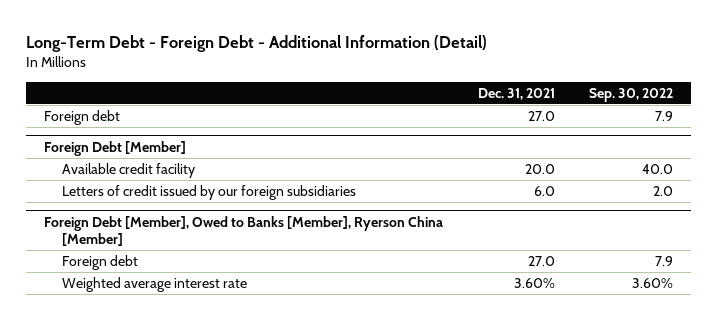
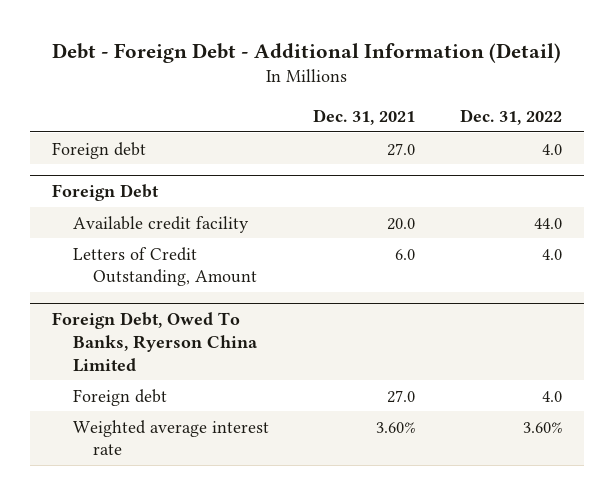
[26,35,488,53] Long-Term Debt - Foreign Debt - Additional Information (Detail) -> [51,42,561,63] Debt - Foreign Debt - Additional Information (Detail)
[589,87,674,102] Sep. 30, 2022 -> none
none -> [459,109,562,126] Dec. 31, 2022
[43,140,186,156] Foreign Debt [Member] -> [52,183,160,201] Foreign Debt
[62,185,357,201] Letters of credit issued by our foreign subsidiaries -> [72,246,257,287] Letters of Credit Outstanding, Amount
[43,215,443,247] Foreign Debt [Member], Owed to Banks [Member], Ryerson China [Member] -> [52,311,258,372] Foreign Debt, Owed To Banks, Ryerson China Limited

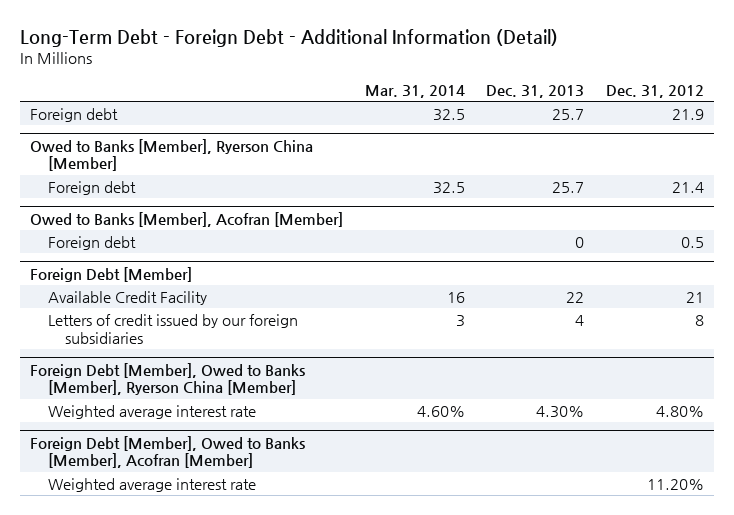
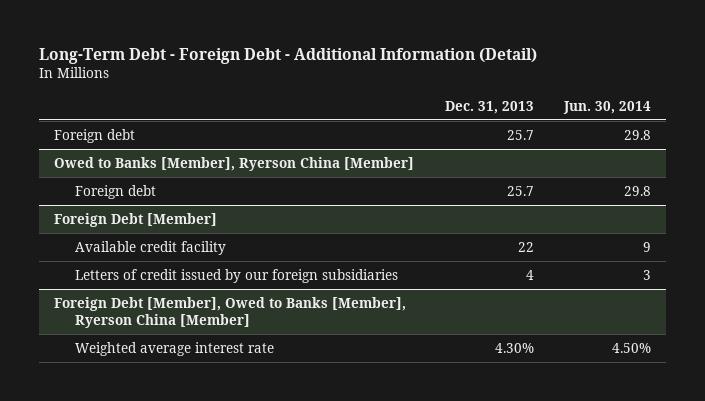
[364,85,465,99] Mar. 31, 2014 -> none
[605,85,704,99] Dec. 31, 2012 -> none
none -> [563,100,652,114] Jun. 30, 2014
[30,211,344,227] Owed to Banks [Member], Acofran [Member] -> none
[47,235,136,250] Foreign debt -> none
[47,290,207,305] Available Credit Facility -> [74,240,226,255] Available credit facility
[30,435,306,469] Foreign Debt [Member], Owed to Banks [Member], Acofran [Member] -> none
[47,477,256,492] Weighted average interest rate -> none

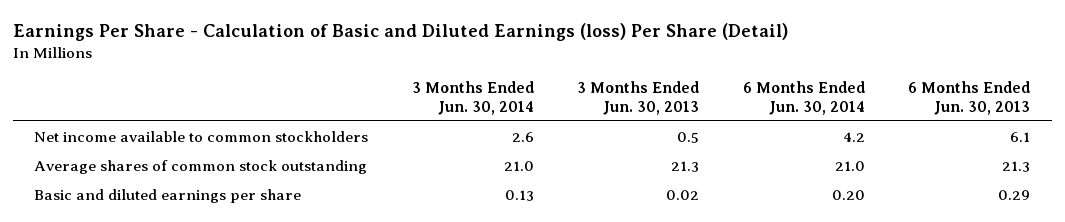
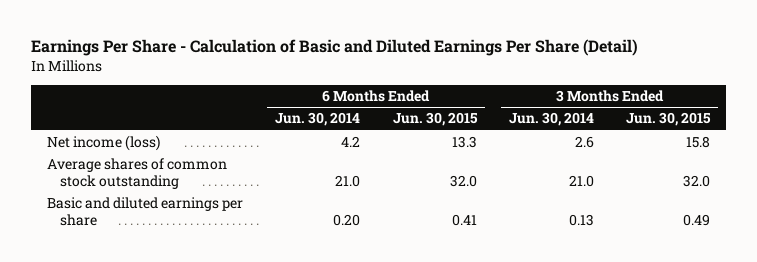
[12,22,788,41] Earnings Per Share - Calculation of Basic and Diluted Earnings (loss) Per Share (Detail) -> [30,39,638,57] Earnings Per Share - Calculation of Basic and Diluted Earnings Per Share (Detail)
[577,81,700,115] 3 Months Ended Jun. 30, 2013 -> none
[908,81,1031,115] 6 Months Ended Jun. 30, 2013 -> none
none -> [392,112,478,127] Jun. 30, 2015
none -> [626,112,712,127] Jun. 30, 2015
[34,130,369,142] Net income available to common stockholders -> [47,135,161,152] Net income (loss)

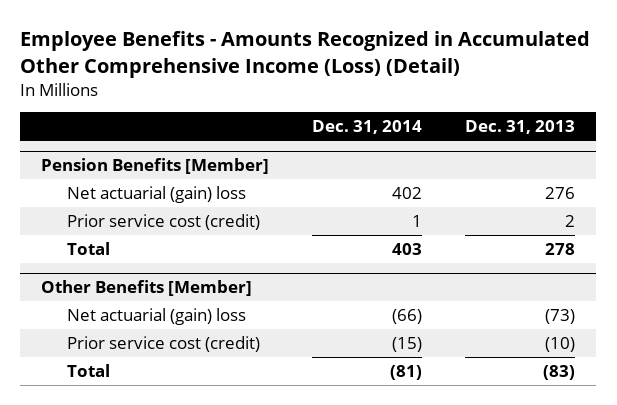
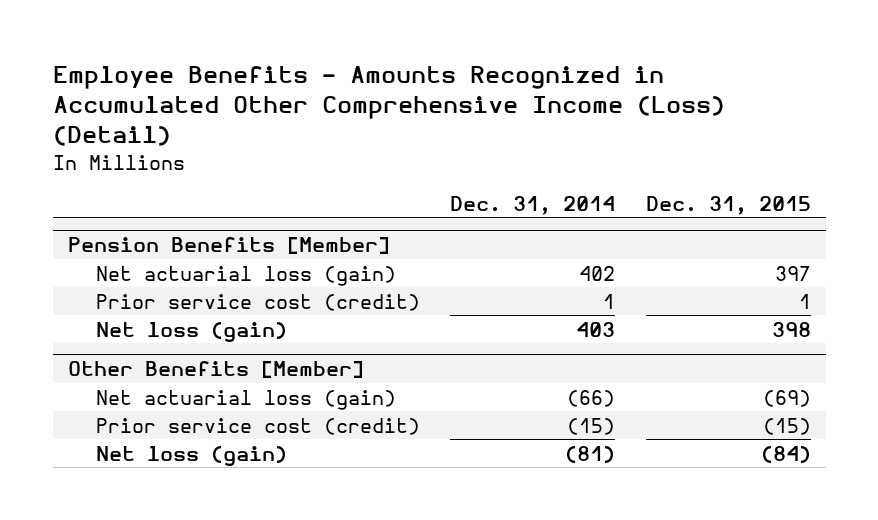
[465,120,576,135] Dec. 31, 2013 -> none
none -> [645,195,811,215] Dec. 31, 2015
[67,185,247,203] Net actuarial (gain) loss -> [95,265,396,286] Net actuarial loss (gain)
[67,241,111,255] Total -> [95,321,287,342] Net loss (gain)
[67,307,247,325] Net actuarial (gain) loss -> [95,389,396,410] Net actuarial loss (gain)
[67,363,111,377] Total -> [95,445,287,466] Net loss (gain)

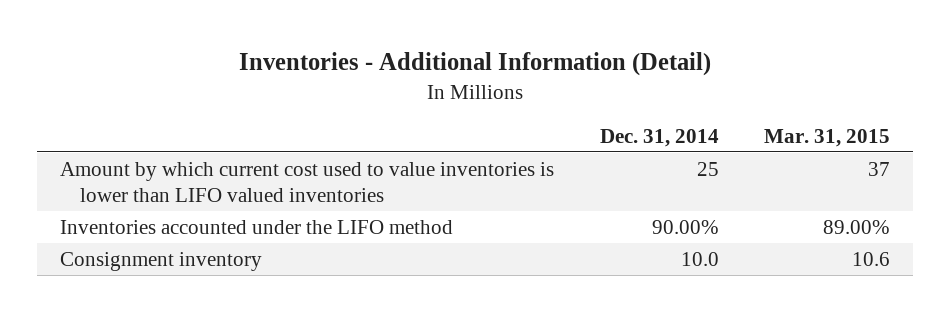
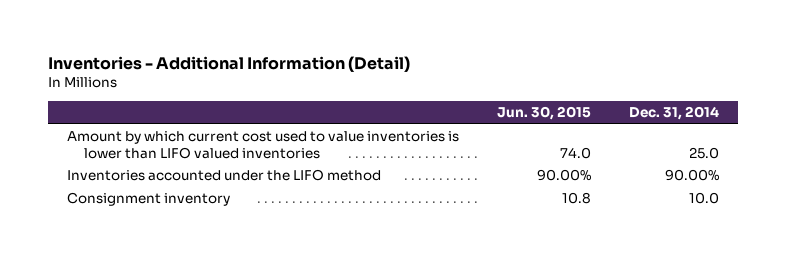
[764,128,891,147] Mar. 31, 2015 -> none
none -> [496,106,591,121] Jun. 30, 2015
[696,161,719,176] 25 -> [688,146,719,159] 25.0

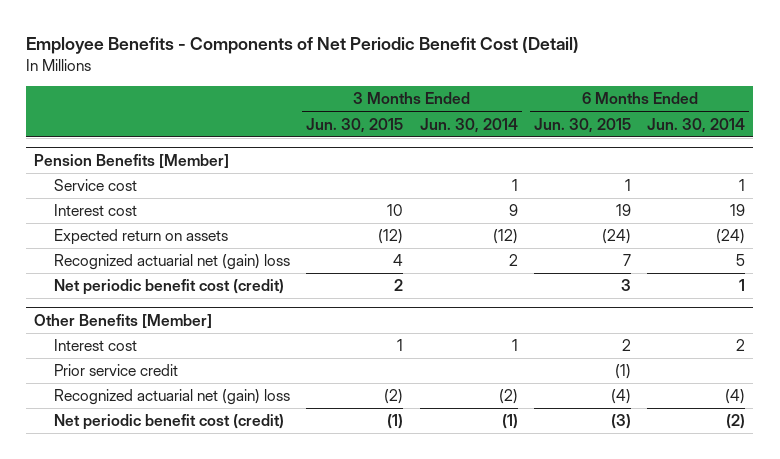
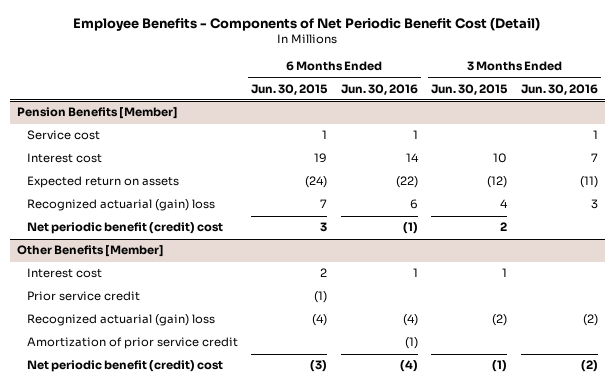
[419,117,518,133] Jun. 30, 2014 -> none
[647,117,746,133] Jun. 30, 2014 -> none
none -> [340,83,418,95] Jun. 30, 2016
none -> [521,83,599,95] Jun. 30, 2016
[54,254,291,271] Recognized actuarial net (gain) loss -> [26,199,215,212] Recognized actuarial (gain) loss
[54,279,285,296] Net periodic benefit cost (credit) -> [26,222,223,235] Net periodic benefit (credit) cost
[54,389,291,406] Recognized actuarial net (gain) loss -> [26,314,215,327] Recognized actuarial (gain) loss
none -> [26,337,238,350] Amortization of prior service credit
[54,414,285,431] Net periodic benefit cost (credit) -> [26,360,223,373] Net periodic benefit (credit) cost

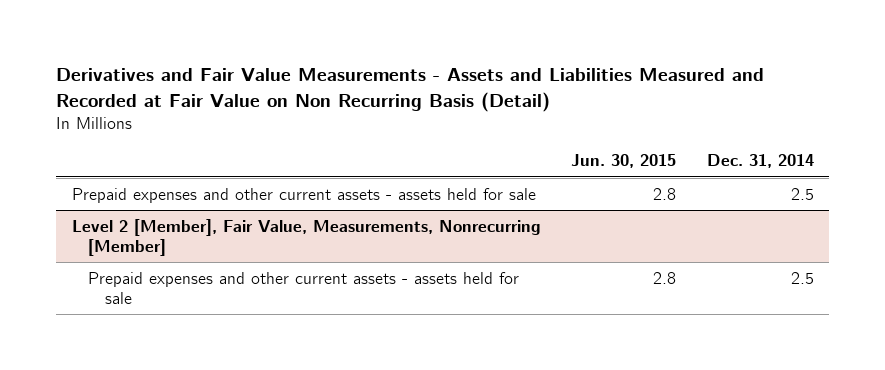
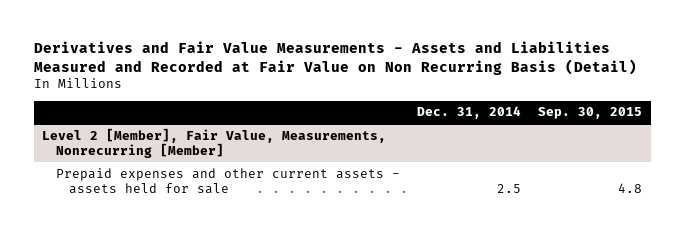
[571,154,677,169] Jun. 30, 2015 -> none
none -> [537,107,642,120] Sep. 30, 2015
[71,187,536,203] Prepaid expenses and other current assets - assets held for sale -> none

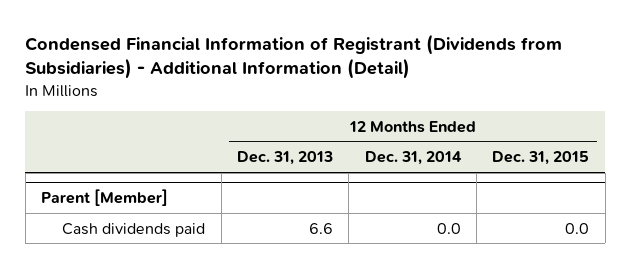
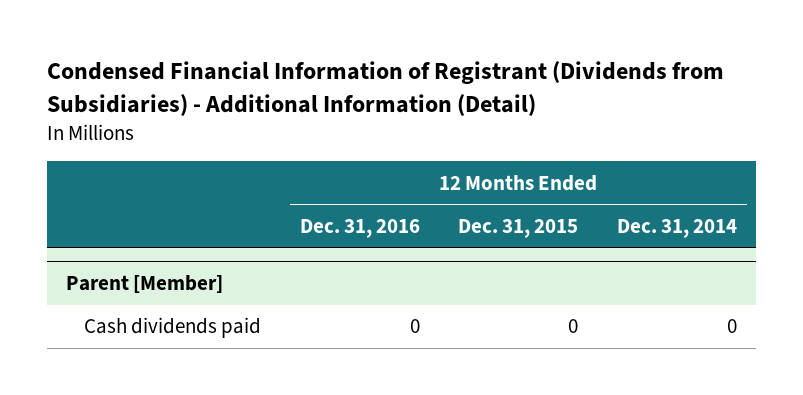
[236,151,333,166] Dec. 31, 2013 -> none
none -> [299,218,420,238] Dec. 31, 2016
[436,222,461,234] 0.0 -> [727,319,738,334] 0
[565,222,590,234] 0.0 -> [568,319,579,334] 0

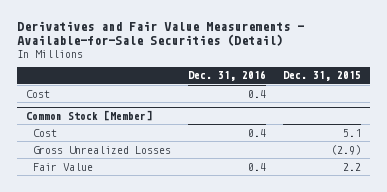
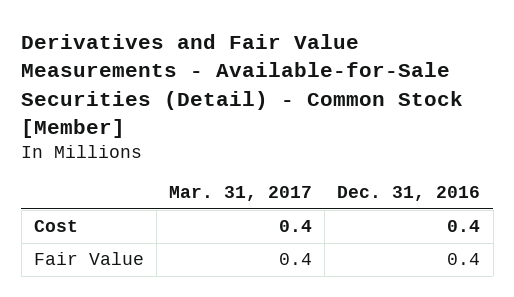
[16,21,304,47] Derivatives and Fair Value Measurements - Available-for-Sale Securities (Detail) -> [21,34,464,138] Derivatives and Fair Value Measurements - Available-for-Sale Securities (Detail) - Common Stock [Member]
[283,71,362,82] Dec. 31, 2015 -> none
none -> [169,186,313,202] Mar. 31, 2017
[25,110,152,122] Common Stock [Member] -> none
[32,128,57,137] Cost -> none
[32,145,171,154] Gross Unrealized Losses -> none

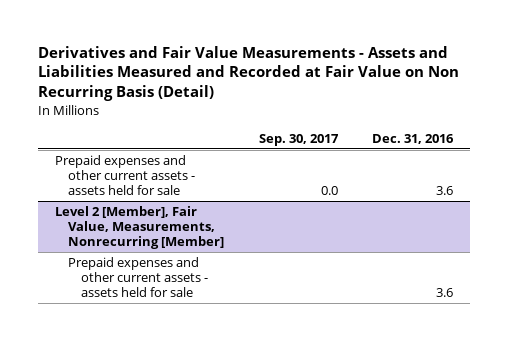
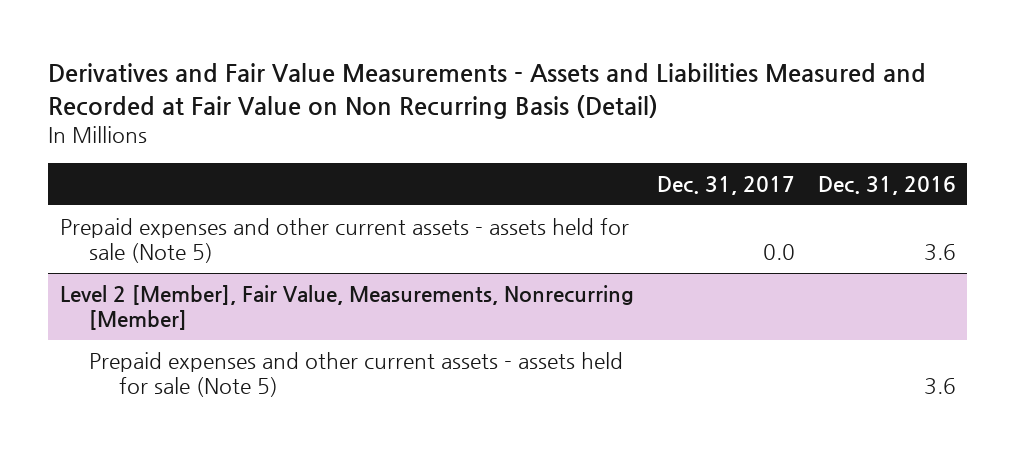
[258,133,339,146] Sep. 30, 2017 -> none
none -> [656,176,795,196] Dec. 31, 2017
[54,155,196,196] Prepaid expenses and other current assets - assets held for sale -> [59,218,629,264] Prepaid expenses and other current assets - assets held for sale (Note 5)
[68,257,209,298] Prepaid expenses and other current assets - assets held for sale -> [89,352,624,398] Prepaid expenses and other current assets - assets held for sale (Note 5)

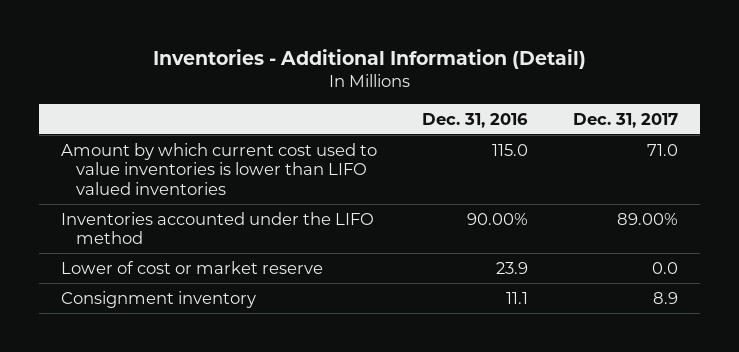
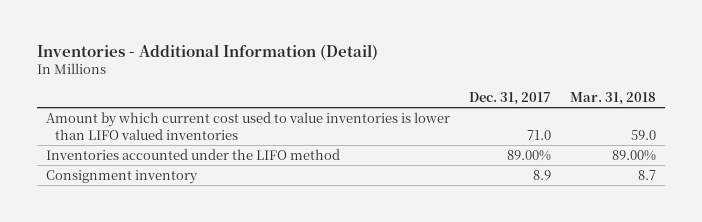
[422,112,529,128] Dec. 31, 2016 -> none
none -> [569,91,656,105] Mar. 31, 2018
[61,260,324,274] Lower of cost or market reserve -> none

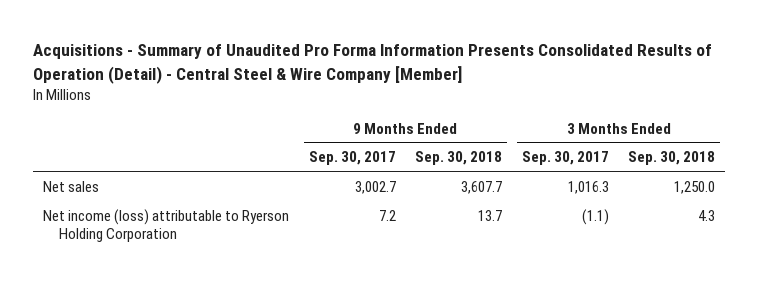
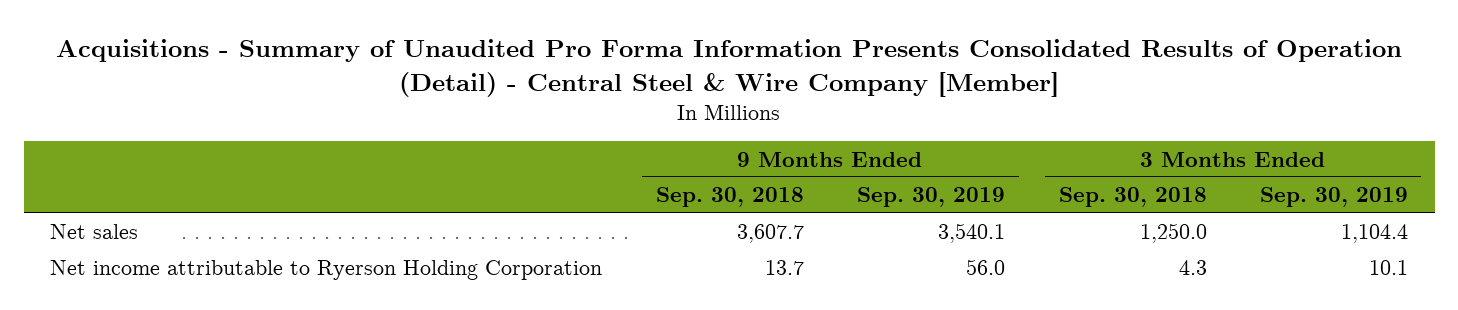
[308,151,396,166] Sep. 30, 2017 -> none
[521,151,609,166] Sep. 30, 2017 -> none
none -> [857,187,1006,208] Sep. 30, 2019
none -> [1259,187,1408,208] Sep. 30, 2019
[43,208,290,242] Net income (loss) attributable to Ryerson Holding Corporation -> [50,260,603,281] Net income attributable to Ryerson Holding Corporation

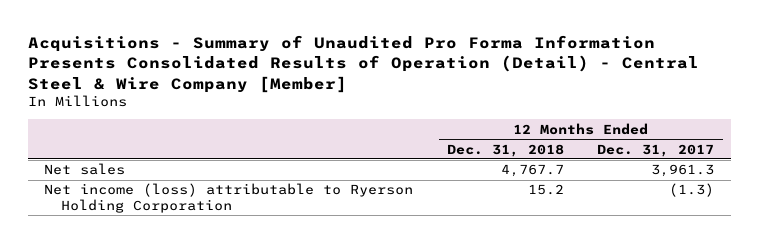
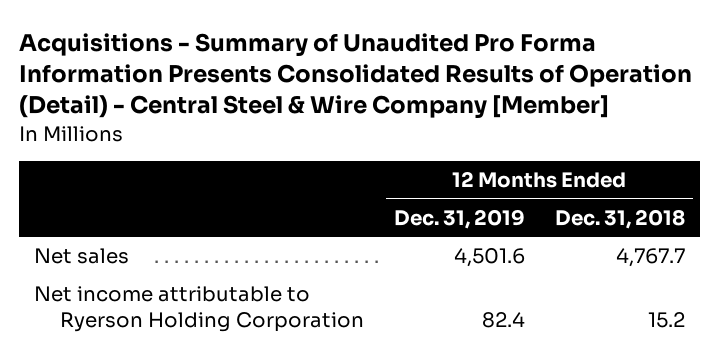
[597,143,715,157] Dec. 31, 2017 -> none
none -> [393,208,525,229] Dec. 31, 2019
[44,183,414,213] Net income (loss) attributable to Ryerson Holding Corporation -> [34,286,364,332] Net income attributable to Ryerson Holding Corporation

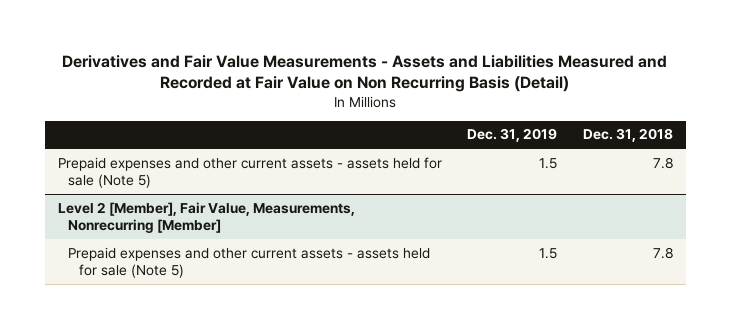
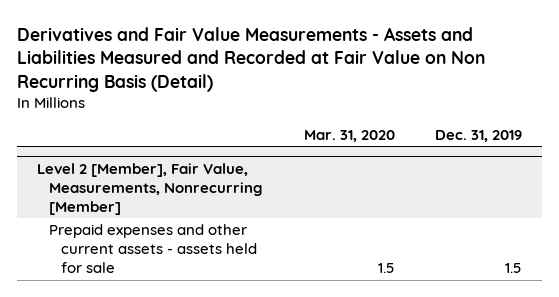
[582,128,673,143] Dec. 31, 2018 -> none
none -> [303,129,395,142] Mar. 31, 2020
[57,156,442,188] Prepaid expenses and other current assets - assets held for sale (Note 5) -> none
[68,246,431,278] Prepaid expenses and other current assets - assets held for sale (Note 5) -> [49,223,258,274] Prepaid expenses and other current assets - assets held for sale

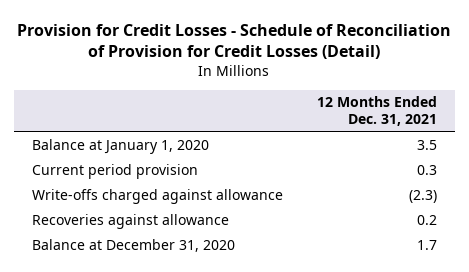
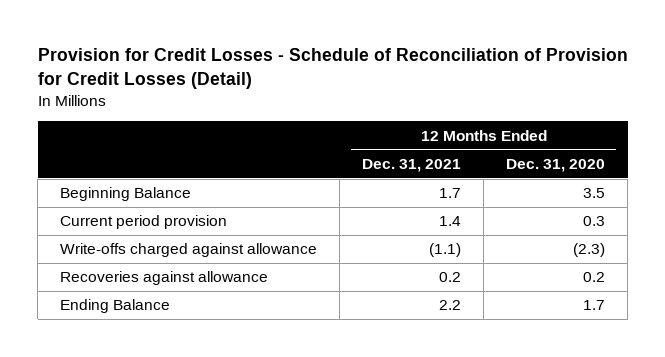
none -> [506,158,606,172] Dec. 31, 2020
[31,139,209,155] Balance at January 1, 2020 -> none
none -> [60,187,192,202] Beginning Balance
[417,165,438,176] 0.3 -> [439,216,462,227] 1.4
[409,190,438,204] (2.3) -> [429,243,462,258] (1.1)
[31,239,235,253] Balance at December 31, 2020 -> none
none -> [60,299,171,314] Ending Balance

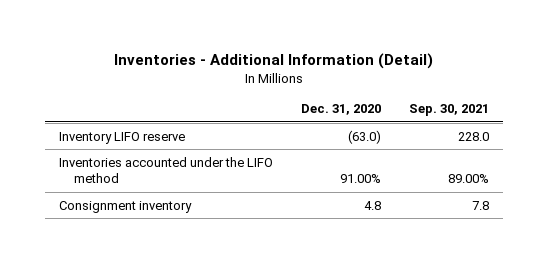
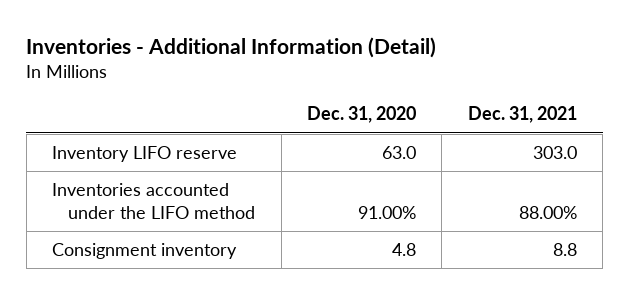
[408,104,489,117] Sep. 30, 2021 -> none
none -> [467,106,577,124] Dec. 31, 2021
[347,129,381,144] (63.0) -> [382,145,417,159] 63.0

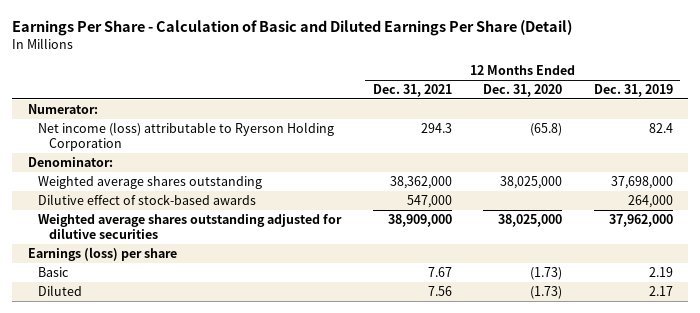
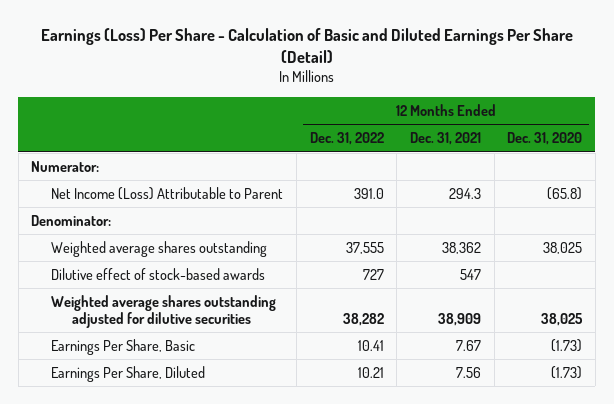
[11,19,572,36] Earnings Per Share - Calculation of Basic and Diluted Earnings Per Share (Detail) -> [40,27,573,64] Earnings (Loss) Per Share - Calculation of Basic and Diluted Earnings Per Share (Detail)
[593,84,673,98] Dec. 31, 2019 -> none
none -> [309,132,384,146] Dec. 31, 2022
[38,121,335,152] Net income (loss) attributable to Ryerson Holding Corporation -> [51,186,284,200] Net Income (Loss) Attributable to Parent
[27,246,177,261] Earnings (loss) per share -> none
[389,175,452,189] 38,362,000 -> [441,241,481,254] 38,362
[500,175,563,189] 38,025,000 -> [543,241,583,254] 38,025
[406,194,452,208] 547,000 -> [459,268,481,280] 547
[387,213,452,227] 38,909,000 -> [437,312,481,326] 38,909
[498,213,563,227] 38,025,000 -> [541,312,584,326] 38,025
[38,266,70,277] Basic -> [51,338,196,355] Earnings Per Share, Basic
[38,284,83,296] Diluted -> [51,365,206,382] Earnings Per Share, Diluted

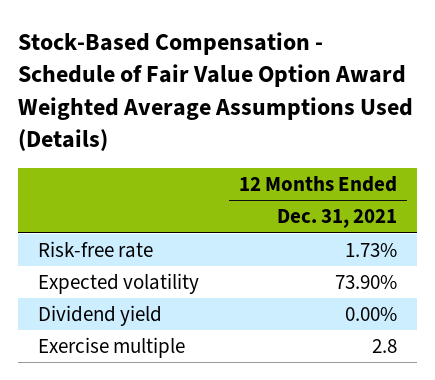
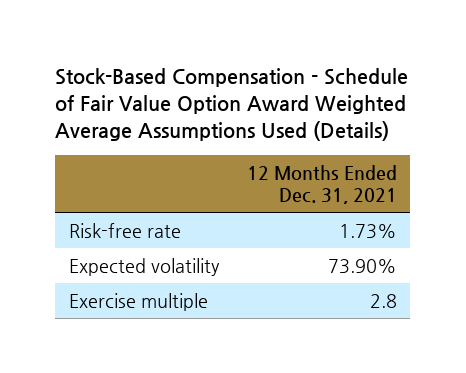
[37,305,162,327] Dividend yield -> none

